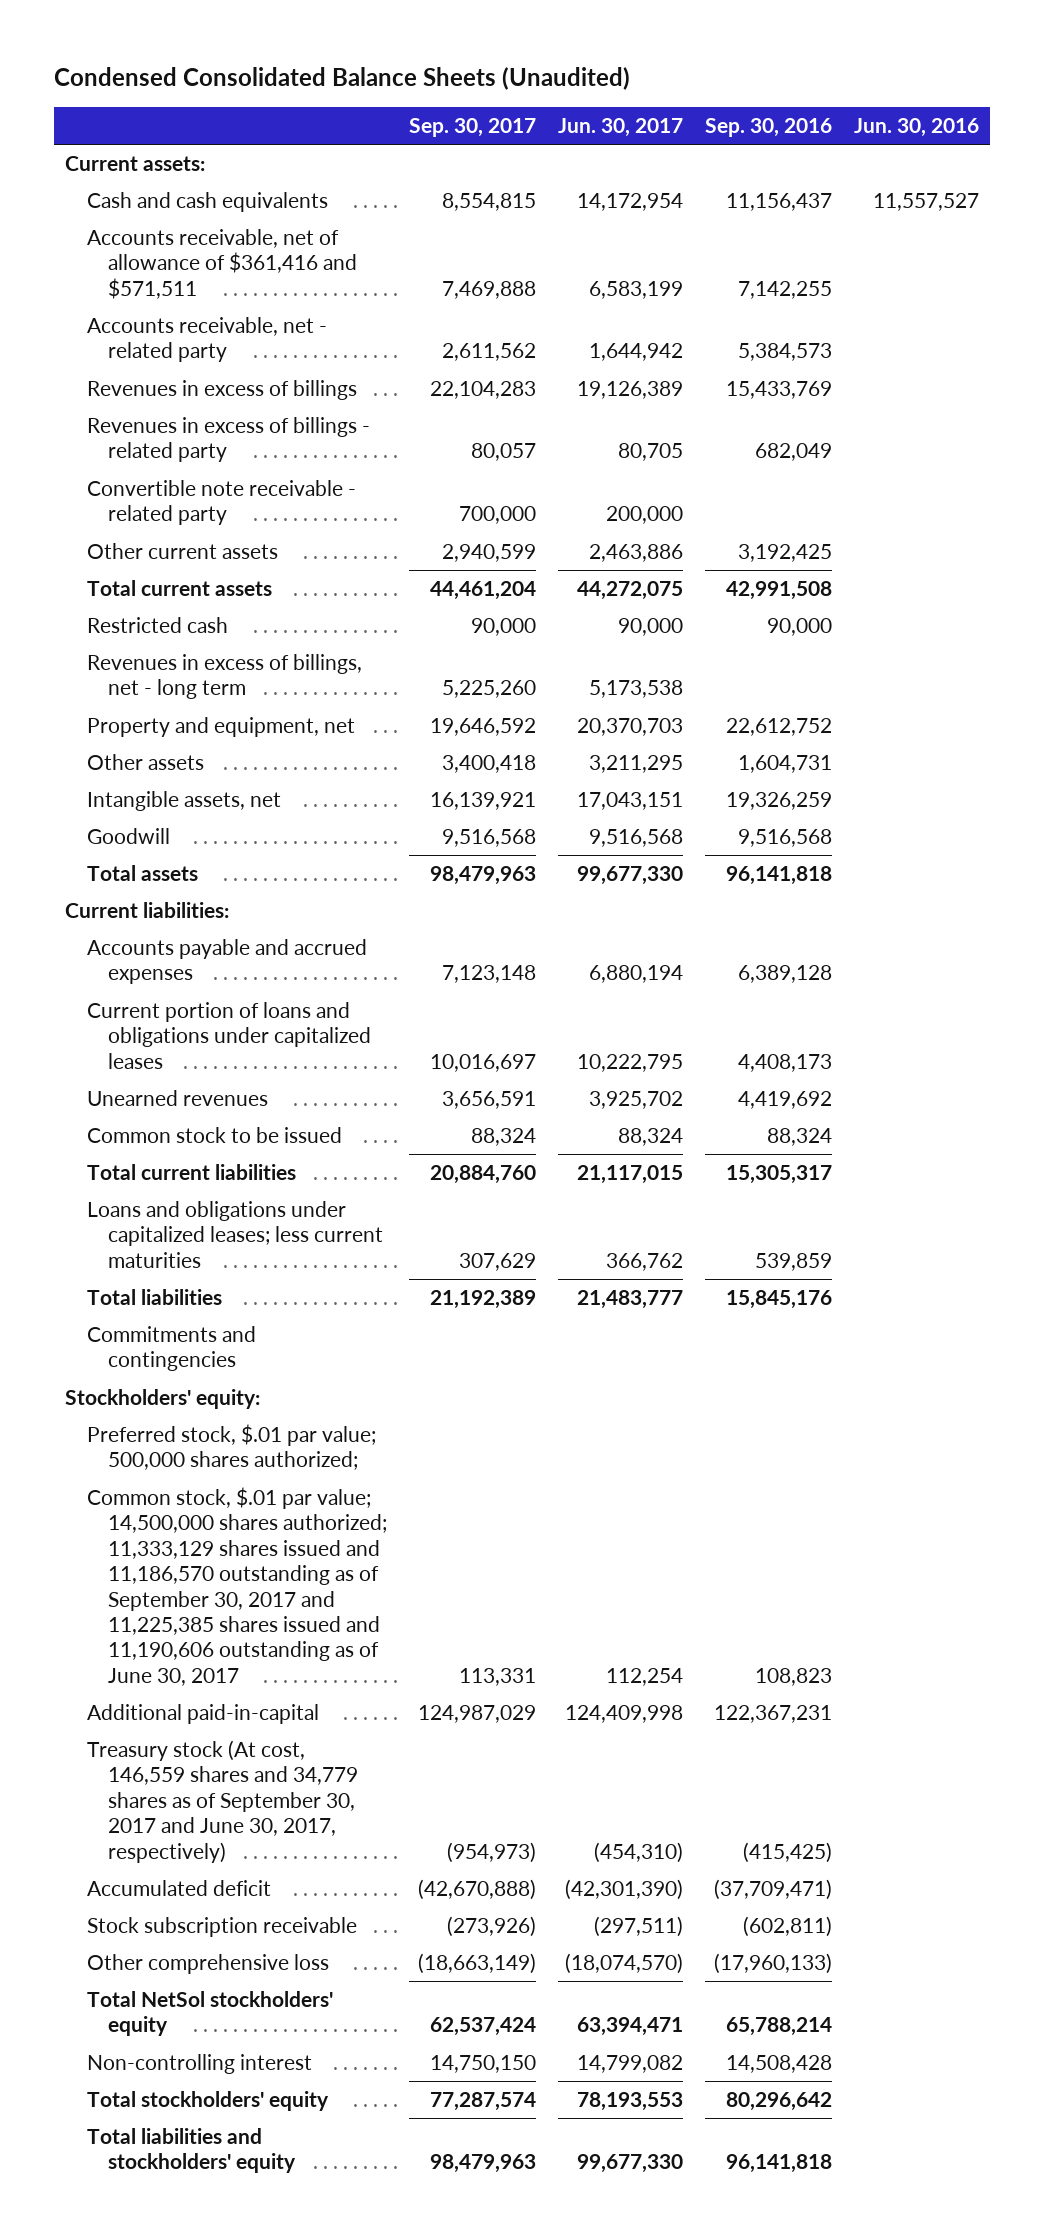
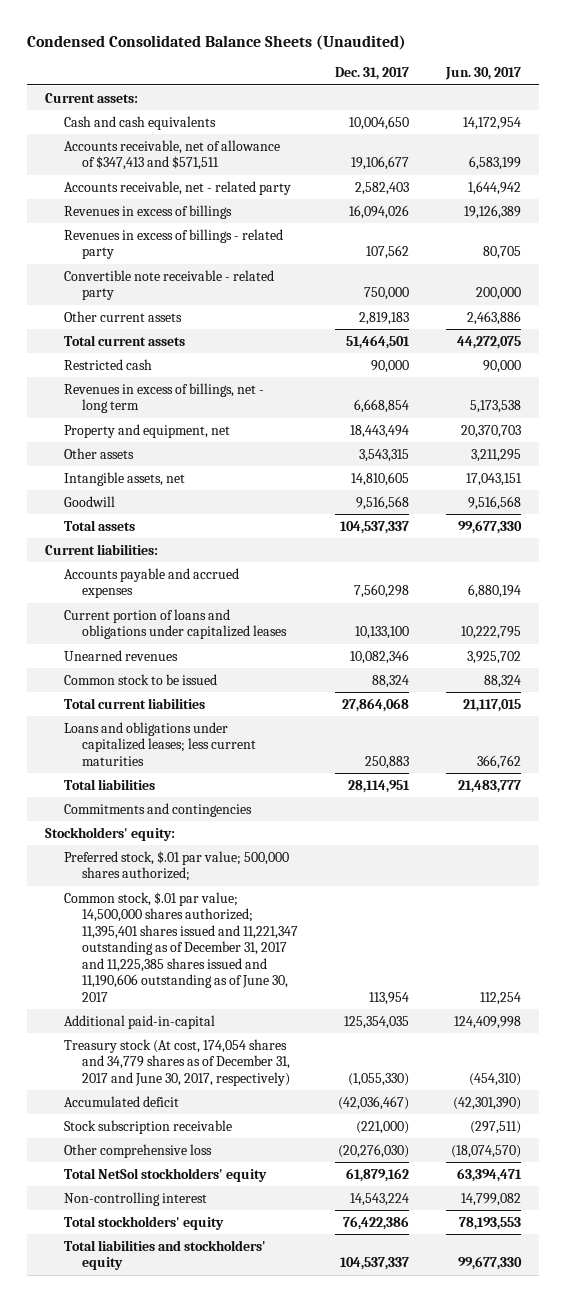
[409,117,537,137] Sep. 30, 2017 -> none
[705,117,833,137] Sep. 30, 2016 -> none
[854,117,980,137] Jun. 30, 2016 -> none
none -> [334,67,409,81] Dec. 31, 2017
[86,229,358,299] Accounts receivable, net of allowance of $361,416 and $571,511 -> [63,139,280,171] Accounts receivable, net of allowance of $347,413 and $571,511
[86,1487,388,1686] Common stock, $.01 par value; 14,500,000 shares authorized; 11,333,129 shares issued and 11,186,570 outstanding as of September 30, 2017 and 11,225,385 shares issued and 11,190,606 outstanding as of June 30, 2017 -> [63,891,299,1002] Common stock, $.01 par value; 14,500,000 shares authorized; 11,395,401 shares issued and 11,221,347 outstanding as of December 31, 2017 and 11,225,385 shares issued and 11,190,606 outstanding as of June 30, 2017
[86,1740,359,1863] Treasury stock (At cost, 146,559 shares and 34,779 shares as of September 30, 2017 and June 30, 2017, respectively) -> [63,1038,291,1086] Treasury stock (At cost, 174,054 shares and 34,779 shares as of December 31, 2017 and June 30, 2017, respectively)

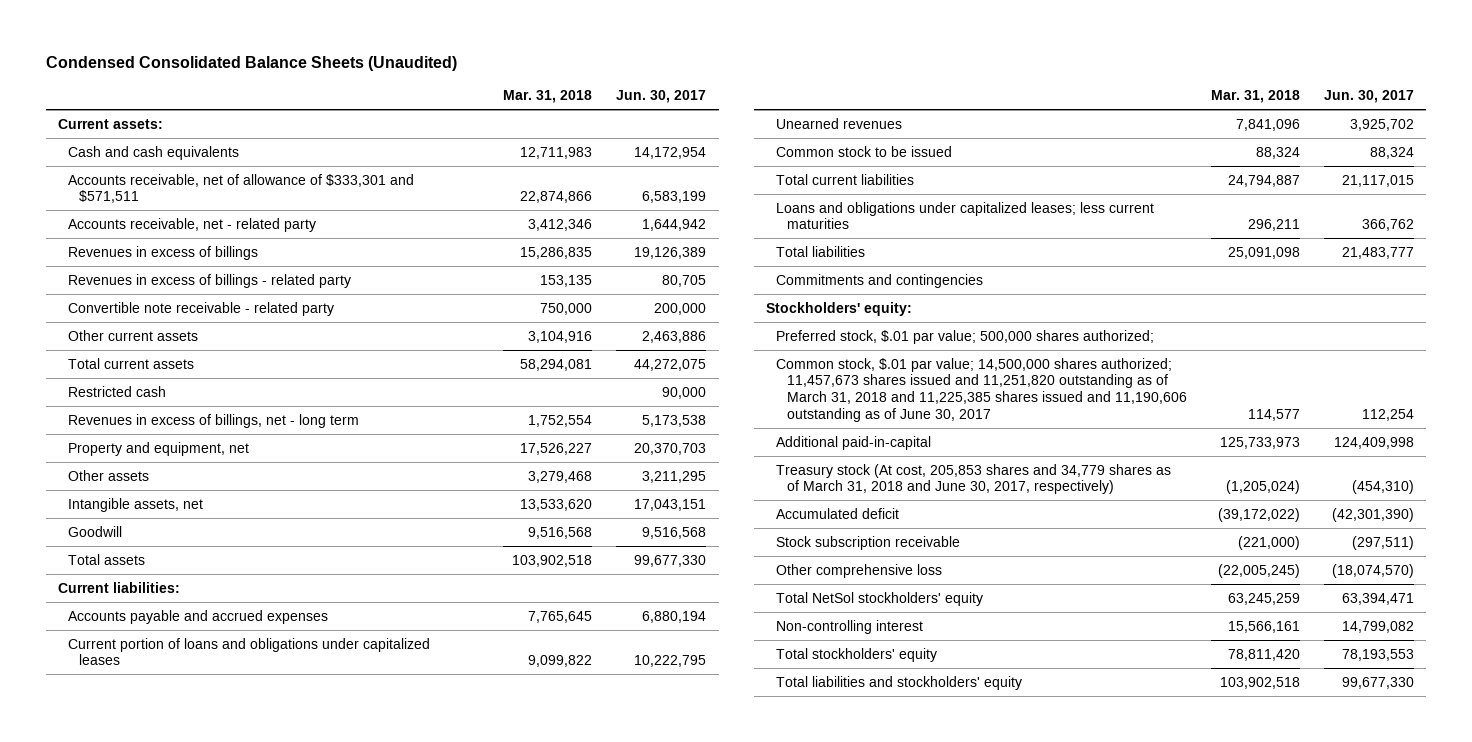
[334,67,409,81] Dec. 31, 2017 -> none
none -> [503,90,593,104] Mar. 31, 2018
[63,139,280,171] Accounts receivable, net of allowance of $347,413 and $571,511 -> [68,173,415,204] Accounts receivable, net of allowance of $333,301 and $571,511
[63,891,299,1002] Common stock, $.01 par value; 14,500,000 shares authorized; 11,395,401 shares issued and 11,221,347 outstanding as of December 31, 2017 and 11,225,385 shares issued and 11,190,606 outstanding as of June 30, 2017 -> [776,357,1187,422] Common stock, $.01 par value; 14,500,000 shares authorized; 11,457,673 shares issued and 11,251,820 outstanding as of March 31, 2018 and 11,225,385 shares issued and 11,190,606 outstanding as of June 30, 2017
[63,1038,291,1086] Treasury stock (At cost, 174,054 shares and 34,779 shares as of December 31, 2017 and June 30, 2017, respectively) -> [776,463,1172,495] Treasury stock (At cost, 205,853 shares and 34,779 shares as of March 31, 2018 and June 30, 2017, respectively)

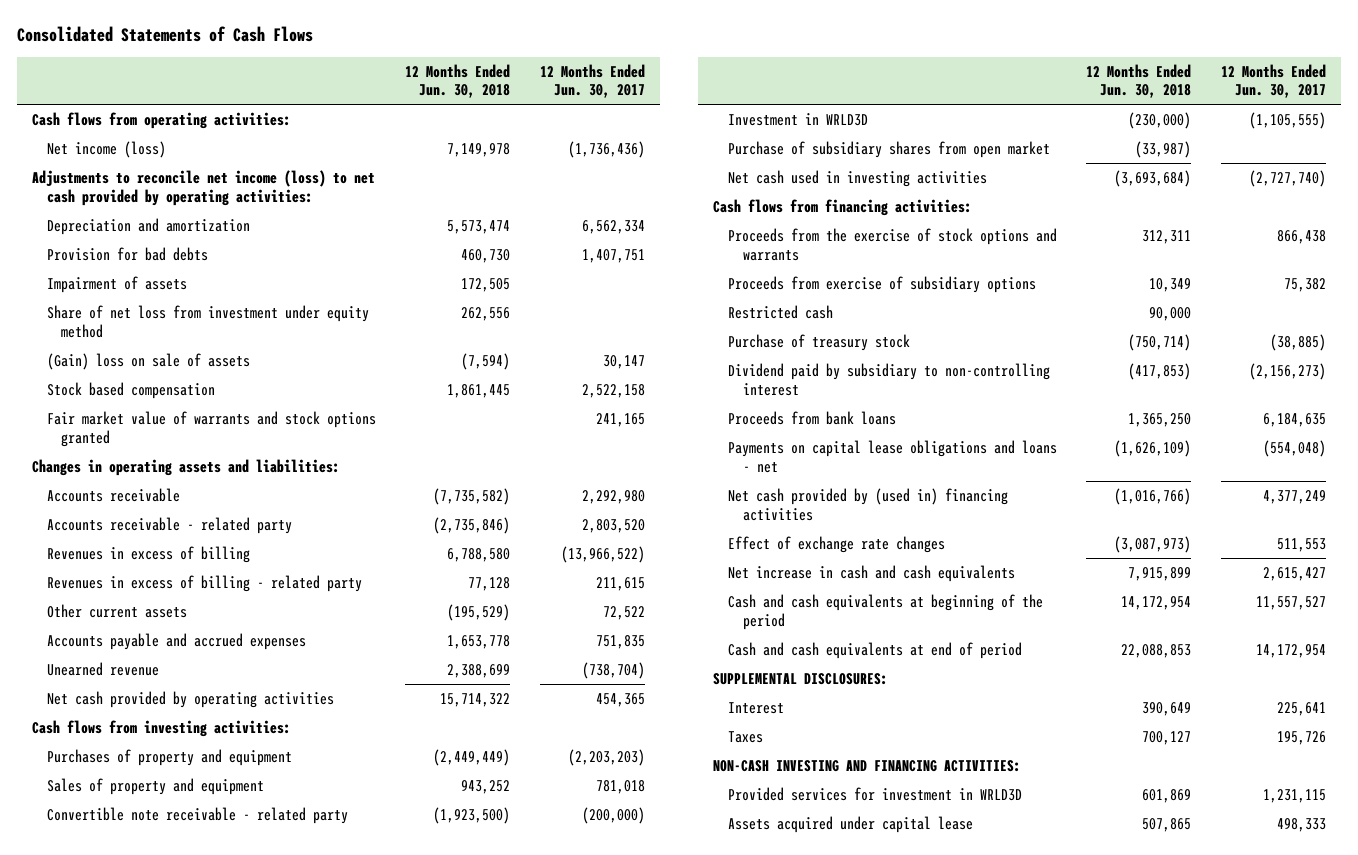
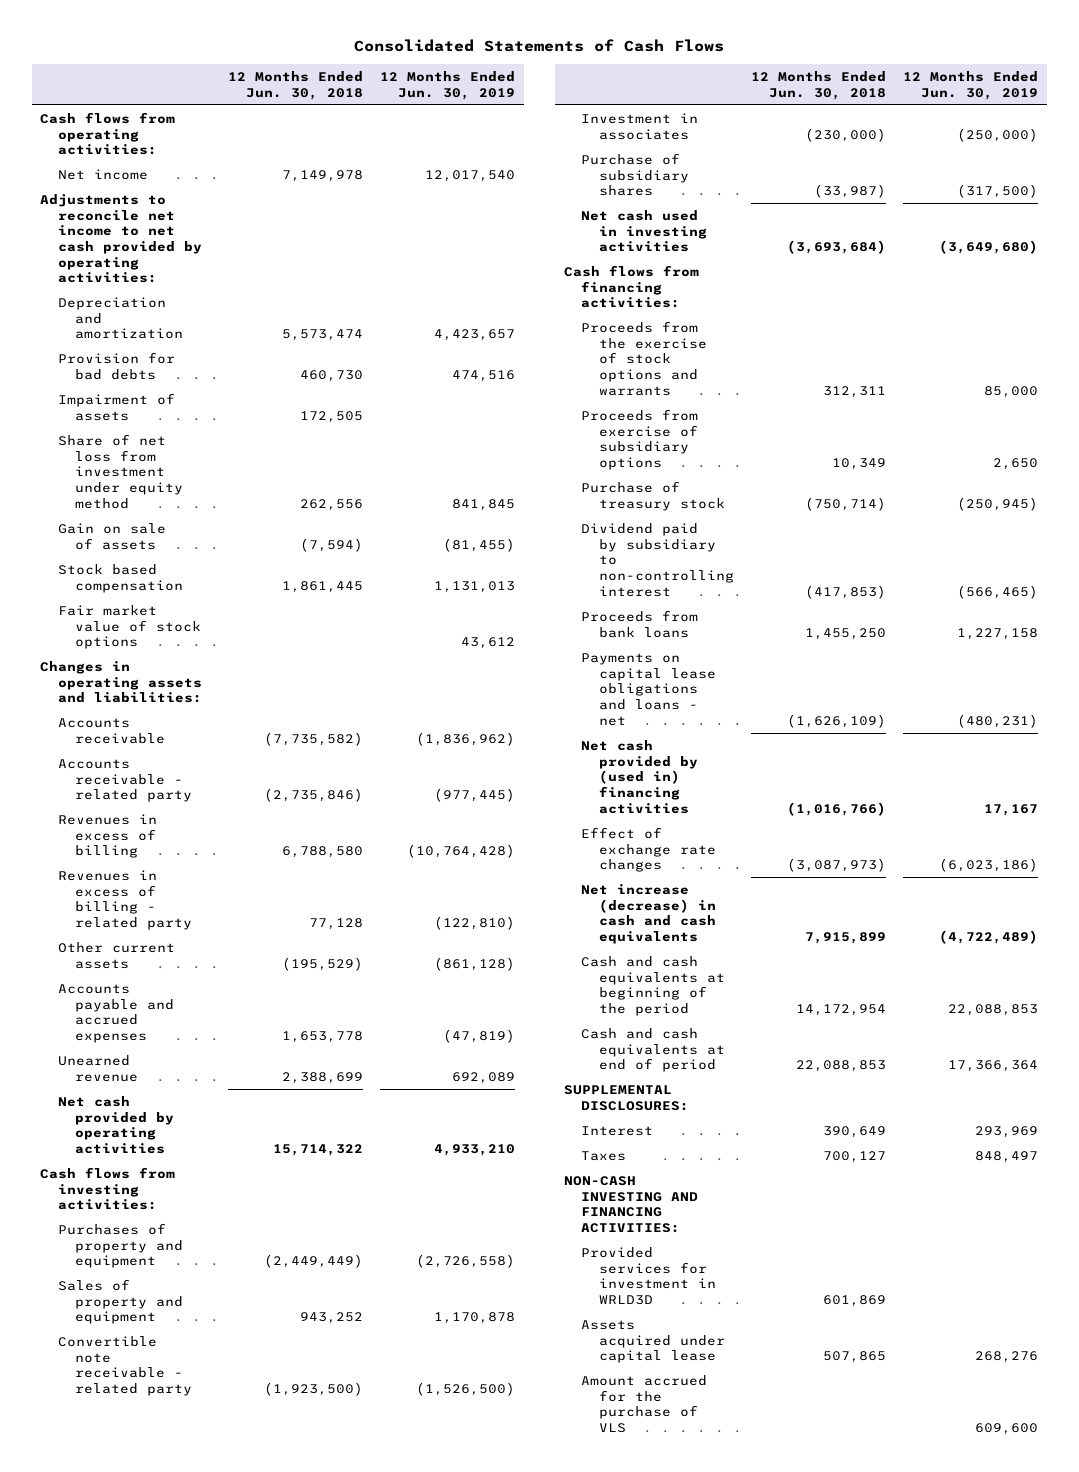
[539,63,645,99] 12 Months Ended Jun. 30, 2017 -> none
none -> [379,70,515,100] 12 Months Ended Jun. 30, 2019
[46,140,166,158] Net income (loss) -> [57,169,148,181] Net income
[31,169,375,206] Adjustments to reconcile net income (loss) to net cash provided by operating activities: -> [40,194,202,284] Adjustments to reconcile net income to net cash provided by operating activities:
[46,352,250,370] (Gain) loss on sale of assets -> [57,523,166,550] Gain on sale of assets
[46,410,376,447] Fair market value of warrants and stock options granted -> [57,605,202,650] Fair market value of stock options
[727,112,868,126] Investment in WRLD3D -> [581,113,699,140] Investment in associates
[727,140,1050,158] Purchase of subsidiary shares from open market -> [581,153,689,197] Purchase of subsidiary shares
[727,304,833,319] Restricted cash -> none
[1128,412,1192,427] 1,365,250 -> [805,627,887,640] 1,455,250
[727,564,1015,582] Net increase in cash and cash equivalents -> [581,884,716,944] Net increase (decrease) in cash and cash equivalents
none -> [581,1375,708,1433] Amount accrued for the purchase of VLS

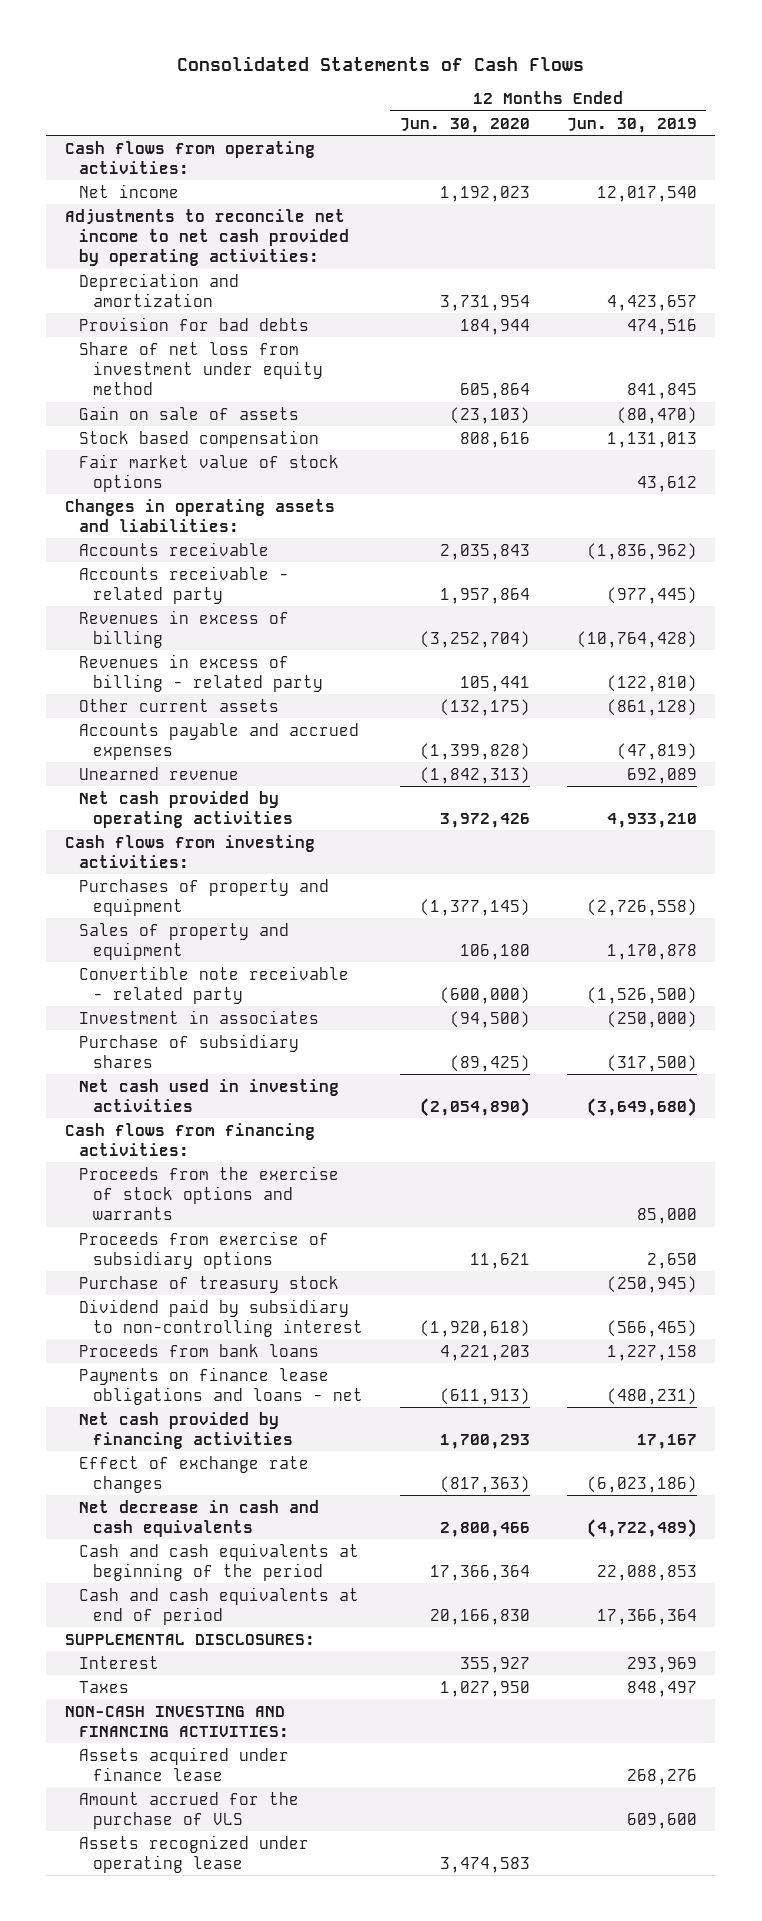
[227,70,363,100] 12 Months Ended Jun. 30, 2018 -> none
none -> [399,117,530,133] Jun. 30, 2020
[57,393,175,421] Impairment of assets -> none
[442,537,515,552] (81,455) -> [616,406,697,424] (80,470)
[581,653,716,726] Payments on capital lease obligations and loans - net -> [78,1366,363,1405] Payments on finance lease obligations and loans - net
[581,740,698,814] Net cash provided by (used in) financing activities -> [78,1411,293,1449] Net cash provided by financing activities
[581,884,716,944] Net increase (decrease) in cash and cash equivalents -> [78,1499,319,1537] Net decrease in cash and cash equivalents
[581,1247,716,1305] Provided services for investment in WRLD3D -> none
[581,1320,725,1364] Assets acquired under capital lease -> [78,1746,289,1781] Assets acquired under finance lease
none -> [78,1834,309,1873] Assets recognized under operating lease

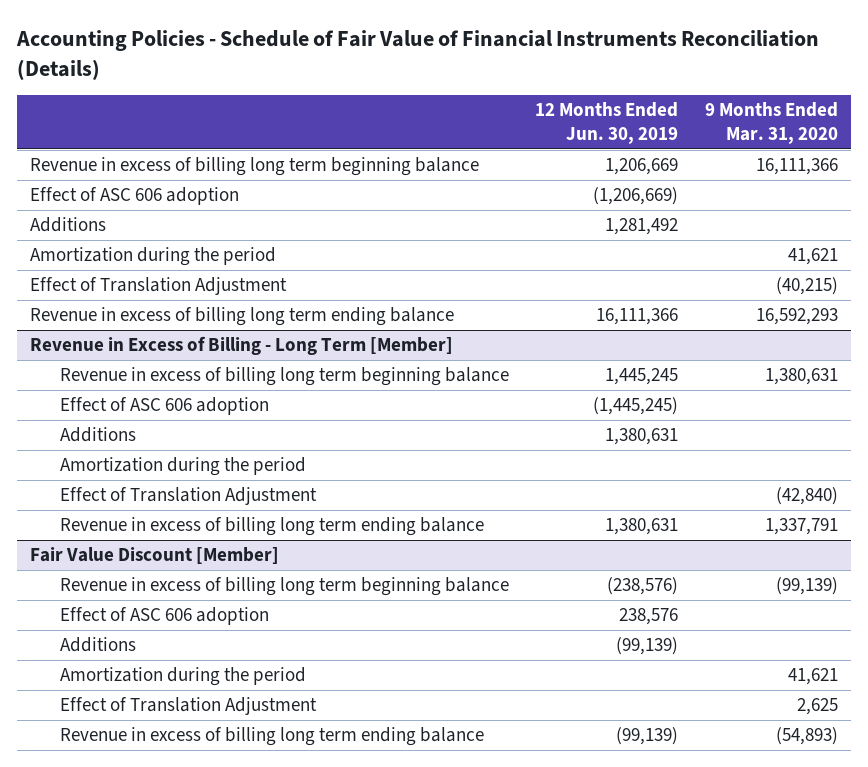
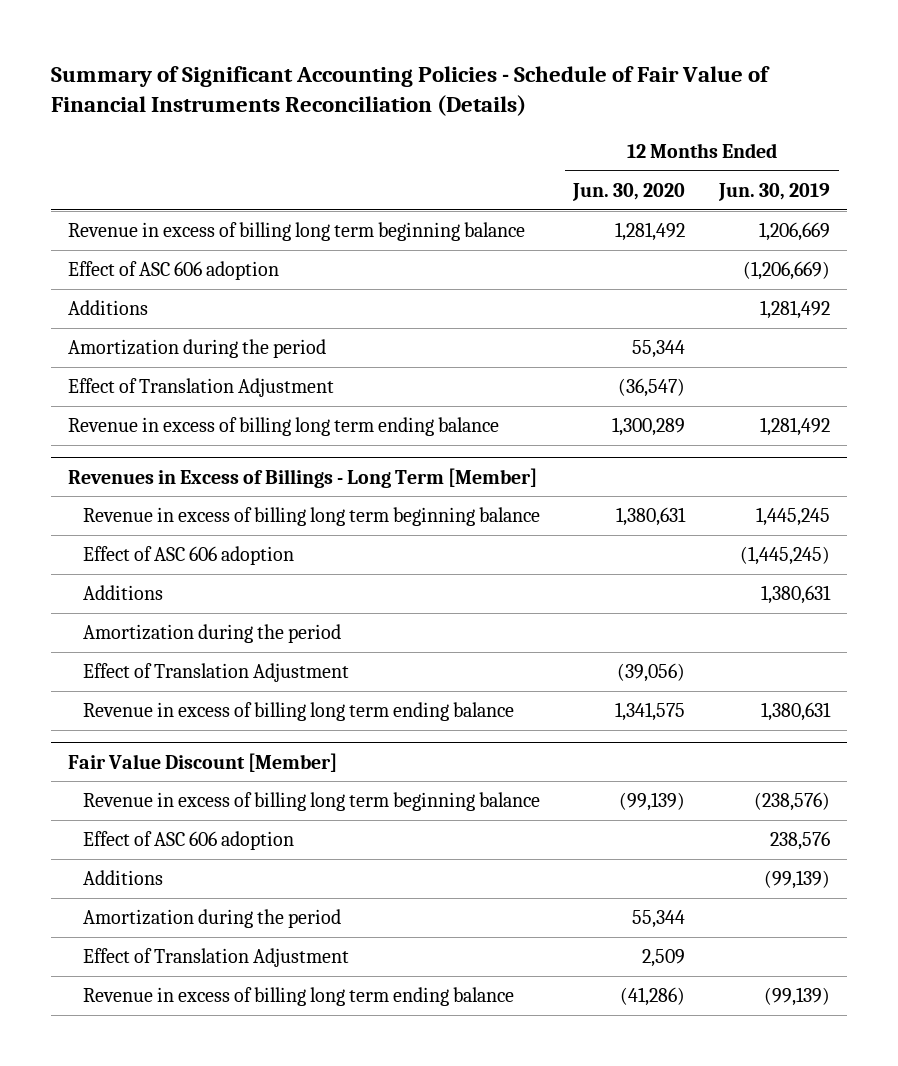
[15,30,819,80] Accounting Policies - Schedule of Fair Value of Financial Instruments Reconciliation (Details) -> [50,65,770,117] Summary of Significant Accounting Policies - Schedule of Fair Value of Financial Instruments Reconciliation (Details)
[704,102,838,144] 9 Months Ended Mar. 31, 2020 -> none
none -> [572,183,686,202] Jun. 30, 2020
[596,308,679,326] 16,111,366 -> [760,417,831,437] 1,281,492
[29,336,453,356] Revenue in Excess of Billing - Long Term [Member] -> [67,467,537,488] Revenues in Excess of Billings - Long Term [Member]

